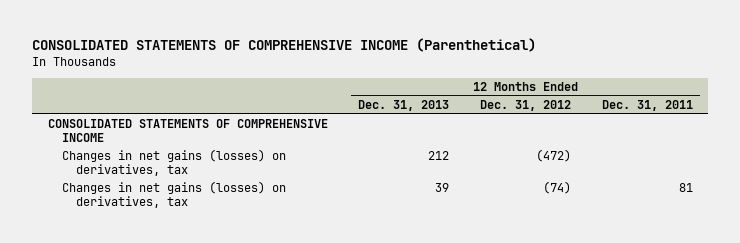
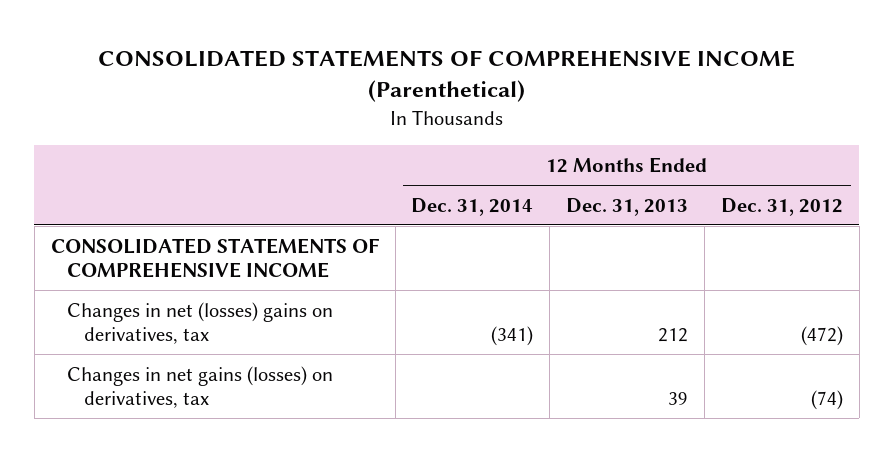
[601,99,693,111] Dec. 31, 2011 -> none
none -> [411,197,534,216] Dec. 31, 2014
[61,149,286,176] Changes in net gains (losses) on derivatives, tax -> [67,301,334,344] Changes in net (losses) gains on derivatives, tax

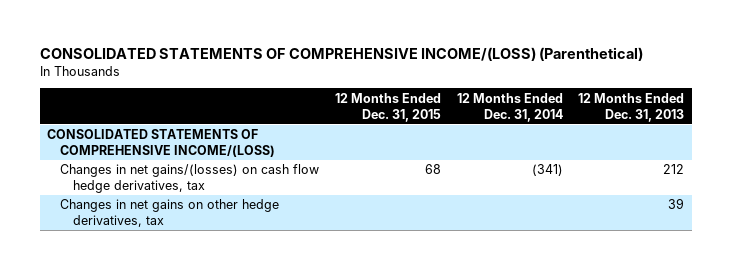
[97,49,795,103] CONSOLIDATED STATEMENTS OF COMPREHENSIVE INCOME (Parenthetical) -> [39,46,643,61] CONSOLIDATED STATEMENTS OF COMPREHENSIVE INCOME/(LOSS) (Parenthetical)
[720,197,843,216] Dec. 31, 2012 -> none
none -> [334,92,441,122] 12 Months Ended Dec. 31, 2015
[50,237,379,278] CONSOLIDATED STATEMENTS OF COMPREHENSIVE INCOME -> [47,129,275,158] CONSOLIDATED STATEMENTS OF COMPREHENSIVE INCOME/(LOSS)
[67,301,334,344] Changes in net (losses) gains on derivatives, tax -> [59,164,319,194] Changes in net gains/(losses) on cash flow hedge derivatives, tax
[67,365,334,408] Changes in net gains (losses) on derivatives, tax -> [59,199,279,228] Changes in net gains on other hedge derivatives, tax

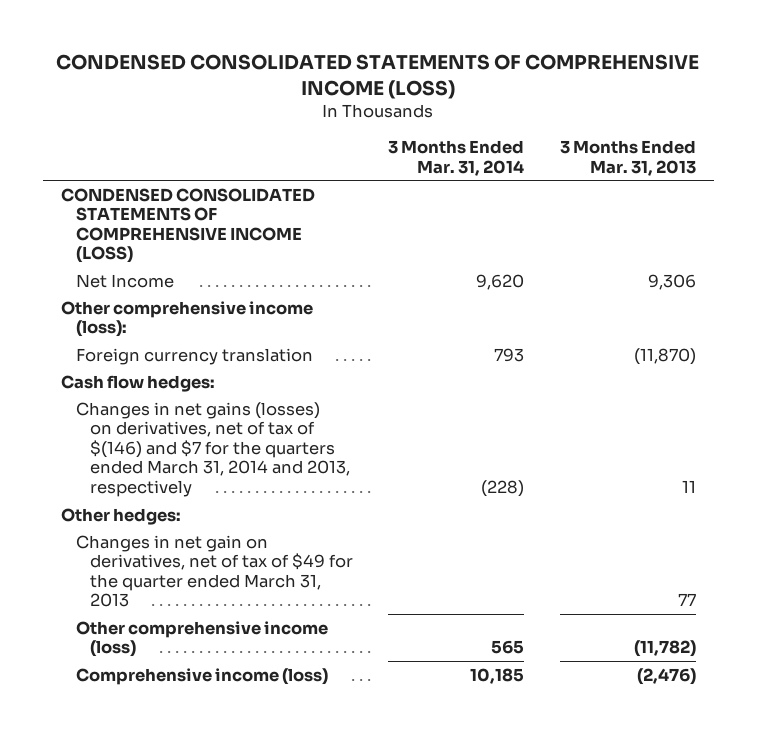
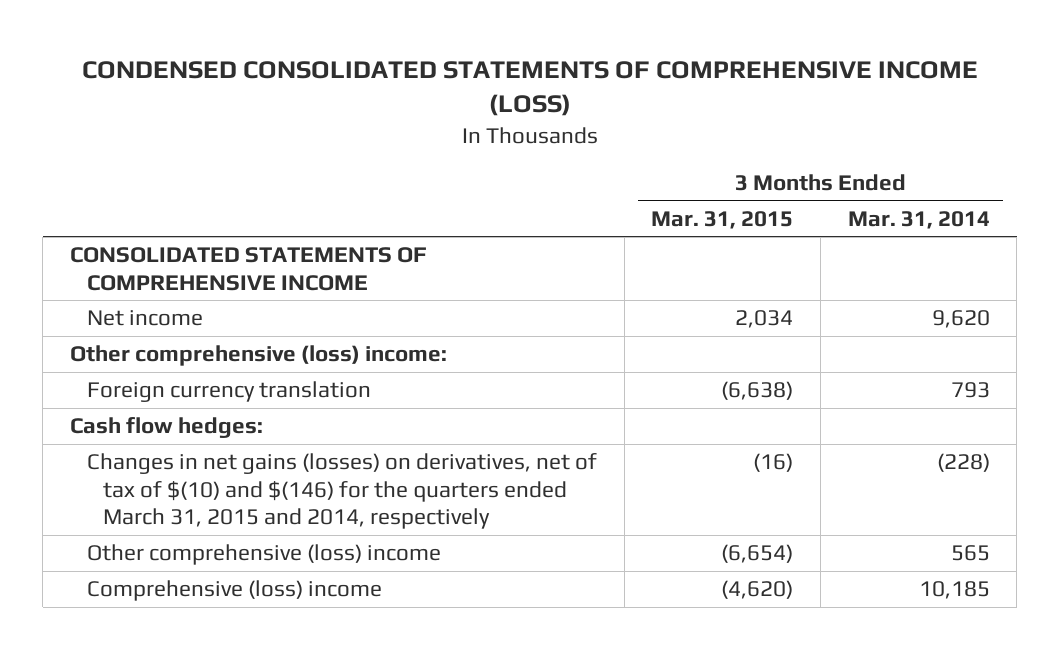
[559,140,696,176] 3 Months Ended Mar. 31, 2013 -> none
none -> [651,210,794,229] Mar. 31, 2015
[60,187,315,264] CONDENSED CONSOLIDATED STATEMENTS OF COMPREHENSIVE INCOME (LOSS) -> [70,247,428,291] CONSOLIDATED STATEMENTS OF COMPREHENSIVE INCOME
[75,273,174,288] Net Income -> [86,310,203,327] Net income
[60,300,313,338] Other comprehensive income (loss): -> [70,345,448,367] Other comprehensive (loss) income:
[60,507,181,525] Other hedges: -> none
[75,534,354,608] Changes in net gain on derivatives, net of tax of $49 for the quarter ended March 31, 2013 -> none
[75,401,351,498] Changes in net gains (losses) on derivatives, net of tax of $(146) and $7 for the quarters ended March 31, 2014 and 2013, respectively -> [86,453,597,530] Changes in net gains (losses) on derivatives, net of tax of $(10) and $(146) for the quarters ended March 31, 2015 and 2014, respectively
[75,620,328,658] Other comprehensive income (loss) -> [86,544,441,566] Other comprehensive (loss) income
[75,667,328,685] Comprehensive income (loss) -> [86,580,382,602] Comprehensive (loss) income

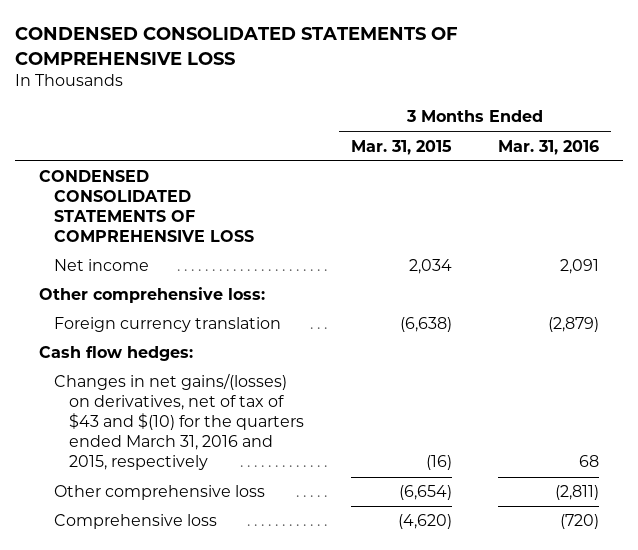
[81,60,978,117] CONDENSED CONSOLIDATED STATEMENTS OF COMPREHENSIVE INCOME (LOSS) -> [15,27,459,65] CONDENSED CONSOLIDATED STATEMENTS OF COMPREHENSIVE LOSS
[847,210,990,229] Mar. 31, 2014 -> none
none -> [498,139,600,155] Mar. 31, 2016
[70,247,428,291] CONSOLIDATED STATEMENTS OF COMPREHENSIVE INCOME -> [38,170,254,243] CONDENSED CONSOLIDATED STATEMENTS OF COMPREHENSIVE LOSS
[70,345,448,367] Other comprehensive (loss) income: -> [38,287,265,304] Other comprehensive loss:
[86,453,597,530] Changes in net gains (losses) on derivatives, net of tax of $(10) and $(146) for the quarters ended March 31, 2015 and 2014, respectively -> [53,373,305,471] Changes in net gains/(losses) on derivatives, net of tax of $43 and $(10) for the quarters ended March 31, 2016 and 2015, respectively
[86,544,441,566] Other comprehensive (loss) income -> [53,485,265,501] Other comprehensive loss
[86,580,382,602] Comprehensive (loss) income -> [53,514,217,530] Comprehensive loss

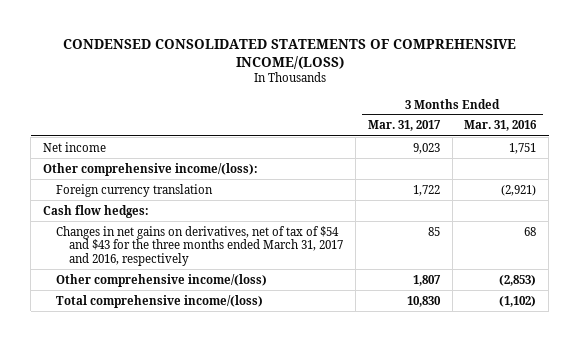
[15,27,459,65] CONDENSED CONSOLIDATED STATEMENTS OF COMPREHENSIVE LOSS -> [62,38,516,69] CONDENSED CONSOLIDATED STATEMENTS OF COMPREHENSIVE INCOME/(LOSS)
[350,139,452,155] Mar. 31, 2015 -> none
none -> [367,120,441,132] Mar. 31, 2017
[38,170,254,243] CONDENSED CONSOLIDATED STATEMENTS OF COMPREHENSIVE LOSS -> none
[560,259,600,275] 2,091 -> [509,142,537,154] 1,751
[38,287,265,304] Other comprehensive loss: -> [43,162,259,176] Other comprehensive income/(loss):
[548,317,600,333] (2,879) -> [501,184,537,196] (2,921)
[53,373,305,471] Changes in net gains/(losses) on derivatives, net of tax of $43 and $(10) for the quarters ended March 31, 2016 and 2015, respectively -> [56,225,344,266] Changes in net gains on derivatives, net of tax of $54 and $43 for the three months ended March 31, 2017 and 2016, respectively
[53,485,265,501] Other comprehensive loss -> [56,273,268,287] Other comprehensive income/(loss)
[555,485,600,501] (2,811) -> [499,274,537,286] (2,853)
[53,514,217,530] Comprehensive loss -> [56,294,264,308] Total comprehensive income/(loss)
[560,514,600,530] (720) -> [499,295,537,307] (1,102)

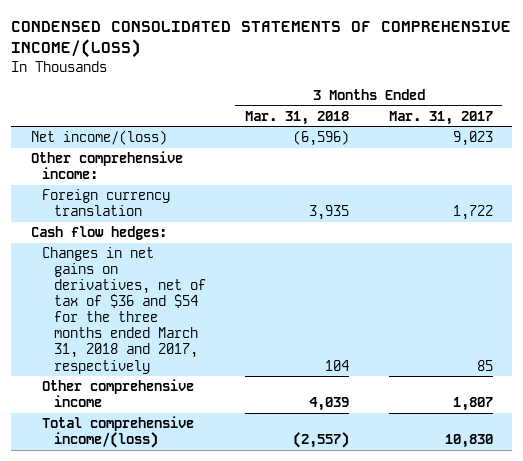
[464,120,538,132] Mar. 31, 2016 -> none
none -> [245,110,350,125] Mar. 31, 2018
[43,141,107,152] Net income -> [30,130,167,146] Net income/(loss)
[43,162,259,176] Other comprehensive income/(loss): -> [30,151,183,180] Other comprehensive income:
[56,225,344,266] Changes in net gains on derivatives, net of tax of $54 and $43 for the three months ended March 31, 2017 and 2016, respectively -> [42,247,206,374] Changes in net gains on derivatives, net of tax of $36 and $54 for the three months ended March 31, 2018 and 2017, respectively
[56,273,268,287] Other comprehensive income/(loss) -> [42,379,195,408] Other comprehensive income

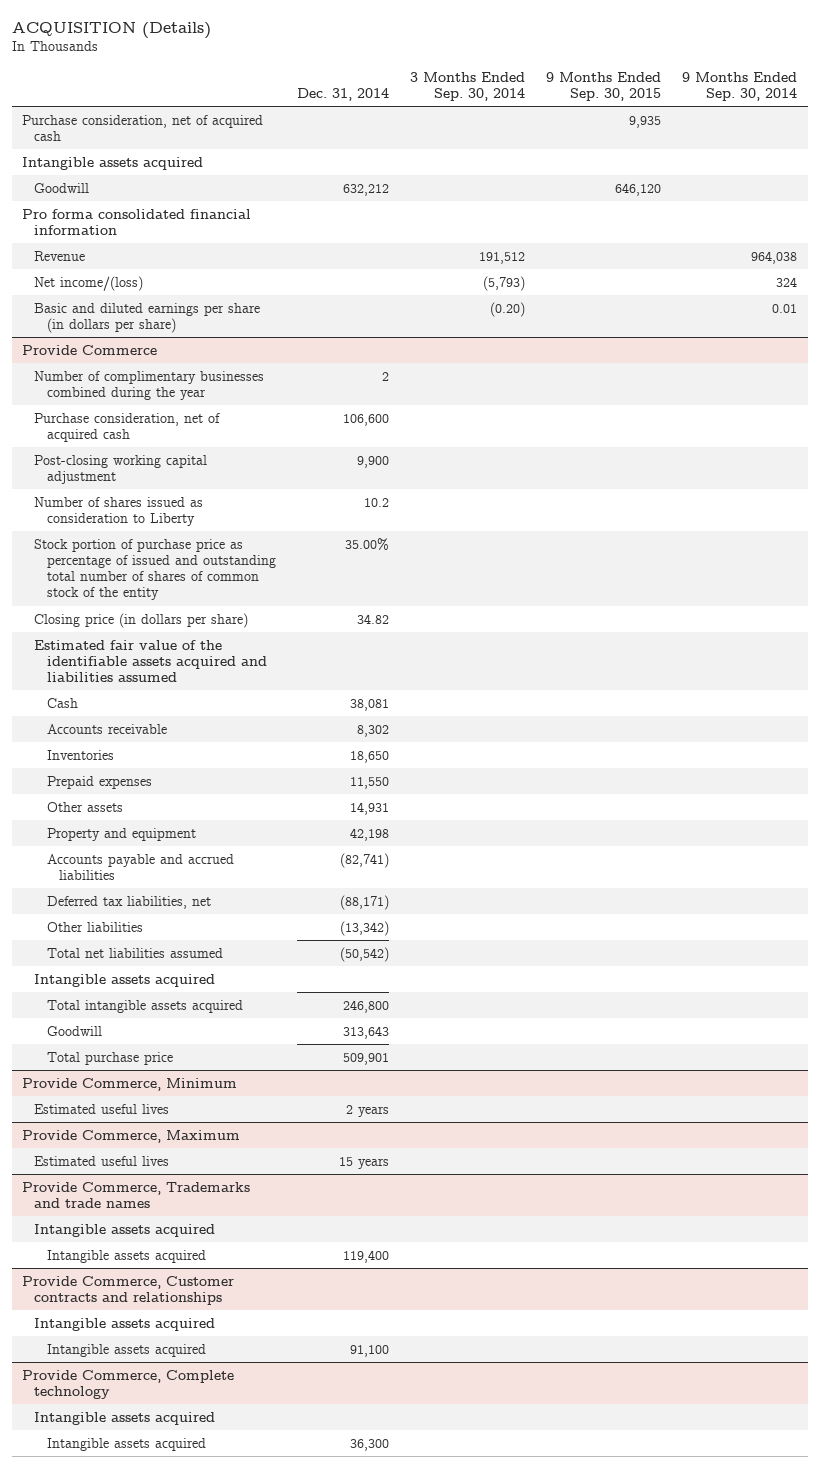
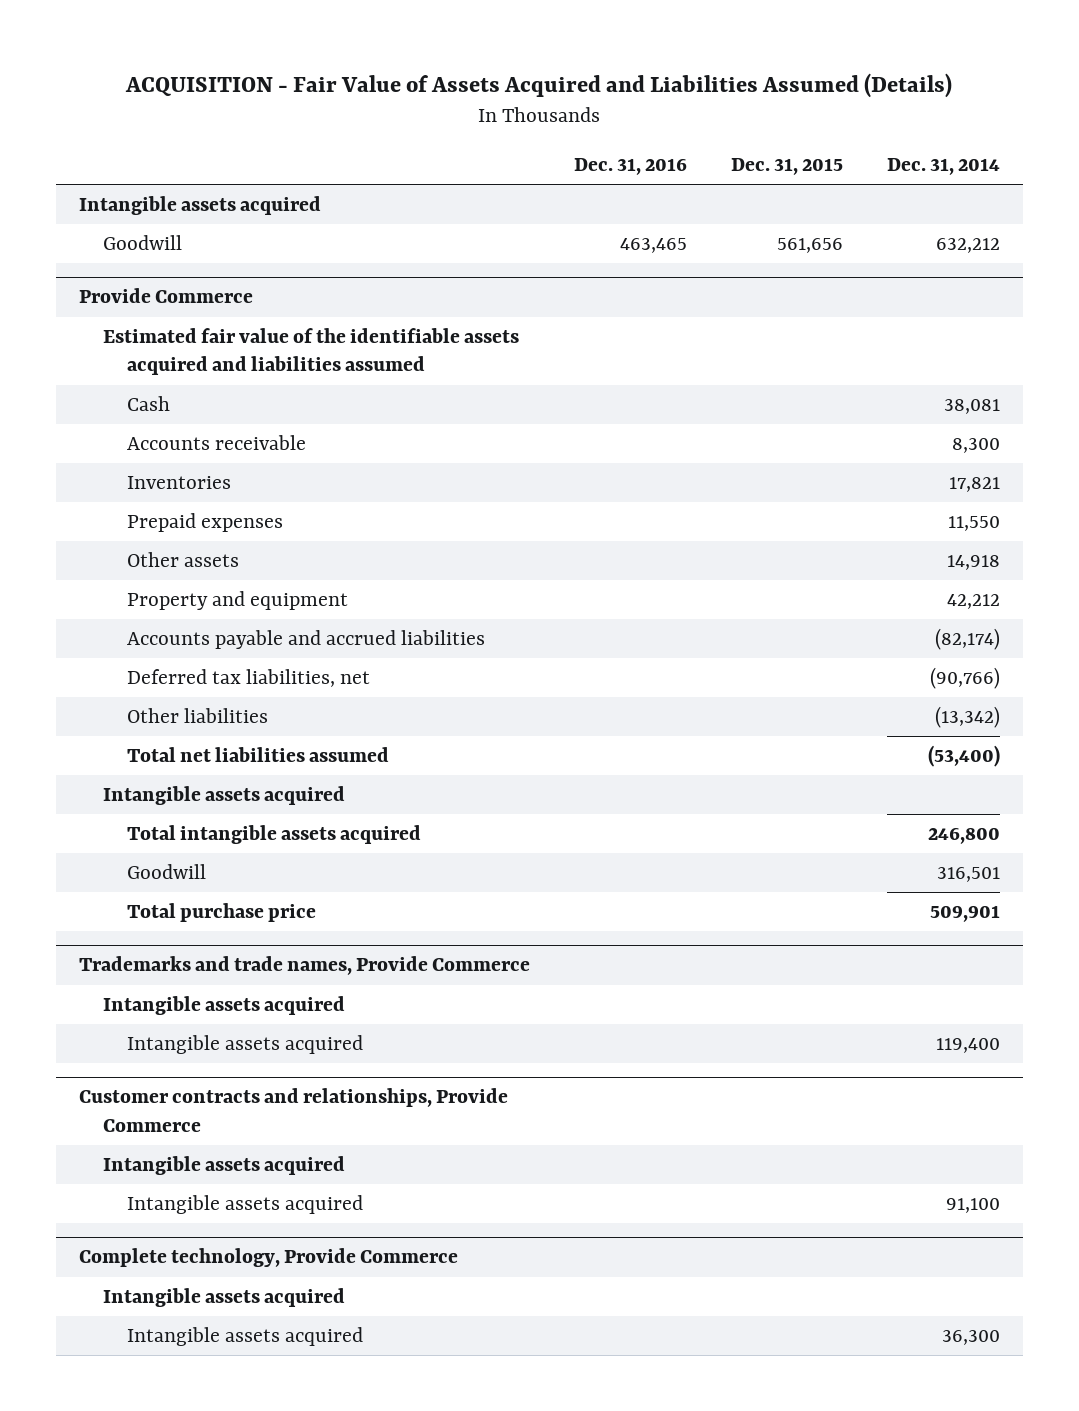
[11,21,211,39] ACQUISITION (Details) -> [125,72,953,98] ACQUISITION - Fair Value of Assets Acquired and Liabilities Assumed (Details)
[410,71,526,101] 3 Months Ended Sep. 30, 2014 -> none
[546,71,662,101] 9 Months Ended Sep. 30, 2015 -> none
[682,71,798,101] 9 Months Ended Sep. 30, 2014 -> none
none -> [573,157,687,175] Dec. 31, 2016
none -> [731,157,844,175] Dec. 31, 2015
[22,114,264,141] Purchase consideration, net of acquired cash -> none
[22,208,252,235] Pro forma consolidated financial information -> none
[34,250,86,261] Revenue -> none
[34,275,144,291] Net income/(loss) -> none
[34,302,261,333] Basic and diluted earnings per share (in dollars per share) -> none
[34,370,265,400] Number of complimentary businesses combined during the year -> none
[34,412,221,442] Purchase consideration, net of acquired cash -> none
[34,454,208,484] Post-closing working capital adjustment -> none
[34,496,204,526] Number of shares issued as consideration to Liberty -> none
[34,538,276,601] Stock portion of purchase price as percentage of issued and outstanding total number of shares of common stock of the entity -> none
[34,612,249,628] Closing price (in dollars per share) -> none
[356,724,389,737] 8,302 -> [952,438,1001,454] 8,300
[349,750,389,763] 18,650 -> [949,477,1001,493] 17,821
[349,801,389,815] 14,931 -> [947,555,1001,571] 14,918
[349,827,389,841] 42,198 -> [947,594,1001,610] 42,212
[339,852,389,868] (82,741) -> [935,628,1001,651] (82,174)
[339,894,389,910] (88,171) -> [930,667,1001,690] (90,766)
[339,946,389,962] (50,542) -> [928,745,1001,768] (53,400)
[342,1025,389,1039] 313,643 -> [937,867,1001,883] 316,501
[22,1077,238,1091] Provide Commerce, Minimum -> none
[34,1103,170,1114] Estimated useful lives -> none
[22,1129,241,1143] Provide Commerce, Maximum -> none
[34,1155,170,1166] Estimated useful lives -> none
[22,1181,251,1208] Provide Commerce, Trademarks and trade names -> [78,956,530,976] Trademarks and trade names, Provide Commerce
[22,1275,235,1305] Provide Commerce, Customer contracts and relationships -> [78,1088,508,1132] Customer contracts and relationships, Provide Commerce
[22,1369,235,1399] Provide Commerce, Complete technology -> [78,1248,458,1268] Complete technology, Provide Commerce

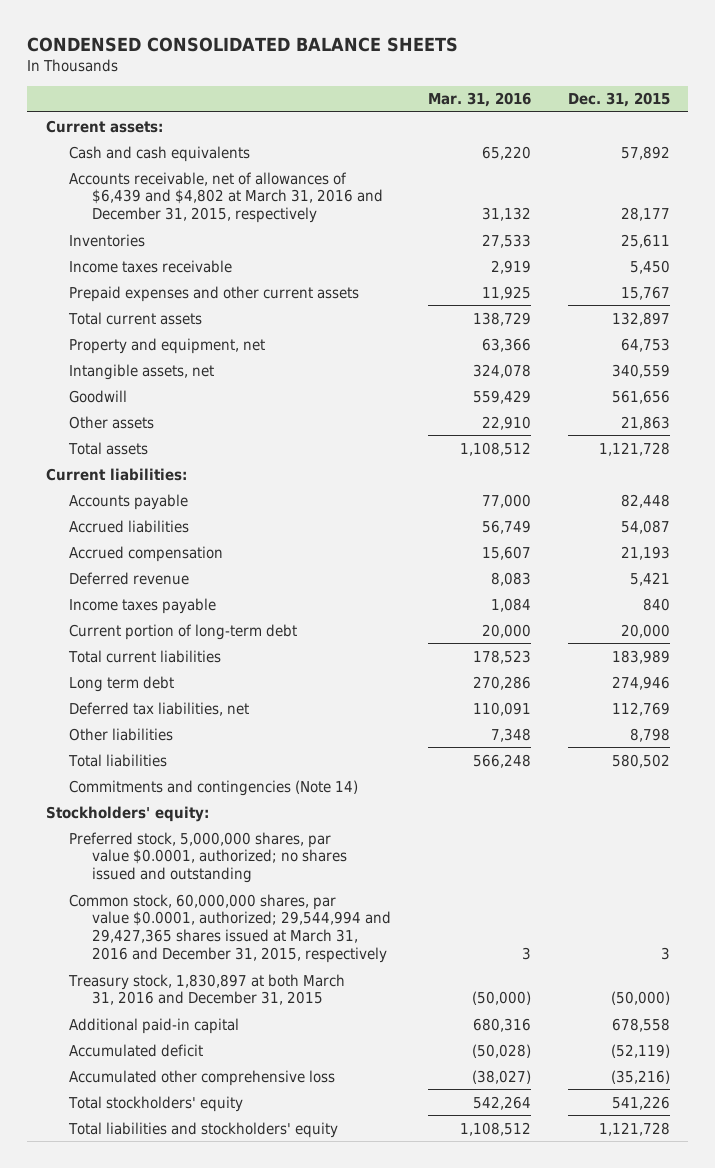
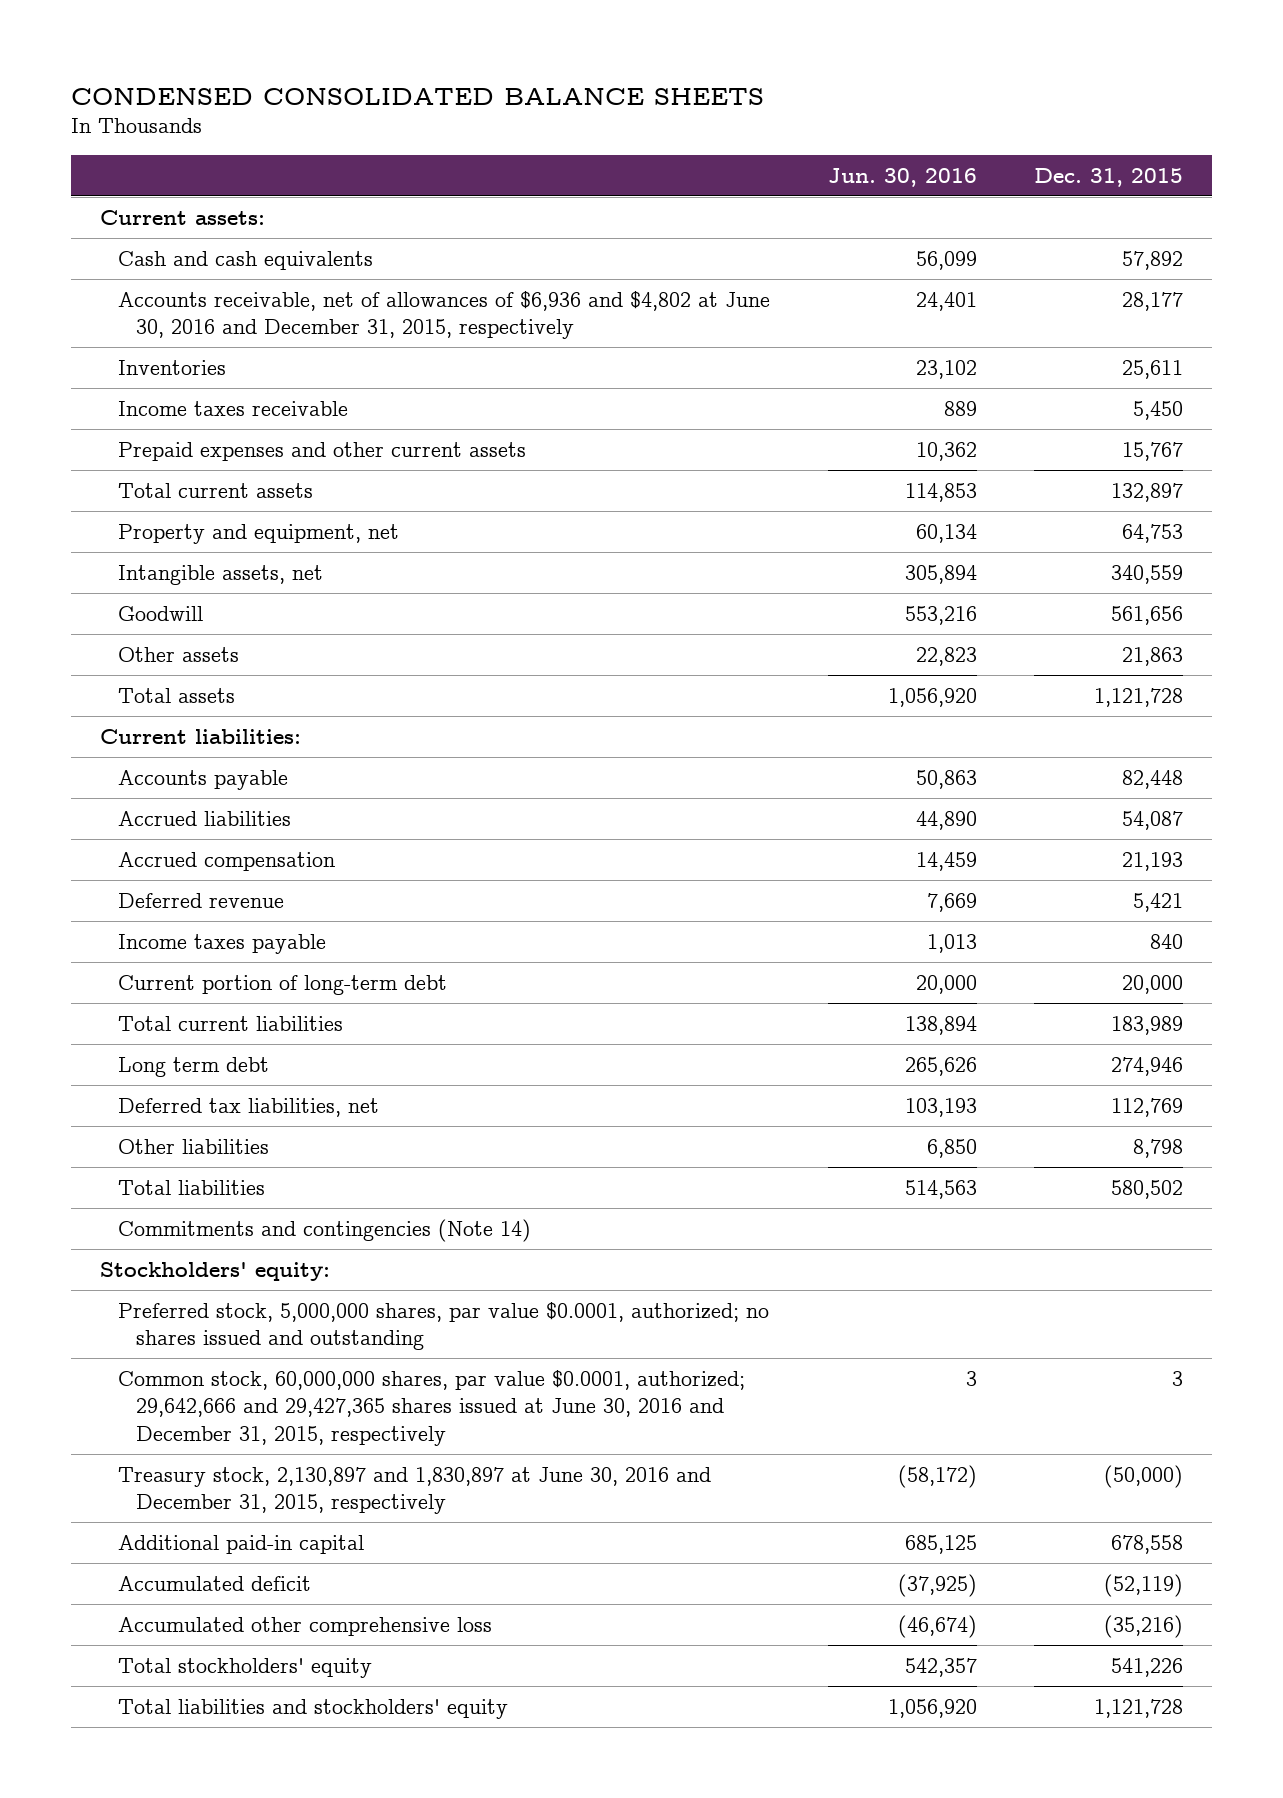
[427,92,531,108] Mar. 31, 2016 -> none
none -> [827,167,977,187] Jun. 30, 2016
[68,171,383,224] Accounts receivable, net of allowances of $6,439 and $4,802 at March 31, 2016 and December 31, 2015, respectively -> [118,290,771,340] Accounts receivable, net of allowances of $6,936 and $4,802 at June 30, 2016 and December 31, 2015, respectively
[68,893,391,964] Common stock, 60,000,000 shares, par value $0.0001, authorized; 29,544,994 and 29,427,365 shares issued at March 31, 2016 and December 31, 2015, respectively -> [118,1369,746,1446] Common stock, 60,000,000 shares, par value $0.0001, authorized; 29,642,666 and 29,427,365 shares issued at June 30, 2016 and December 31, 2015, respectively
[67,973,345,1006] Treasury stock, 1,830,897 at both March 31, 2016 and December 31, 2015 -> [118,1466,712,1515] Treasury stock, 2,130,897 and 1,830,897 at June 30, 2016 and December 31, 2015, respectively

